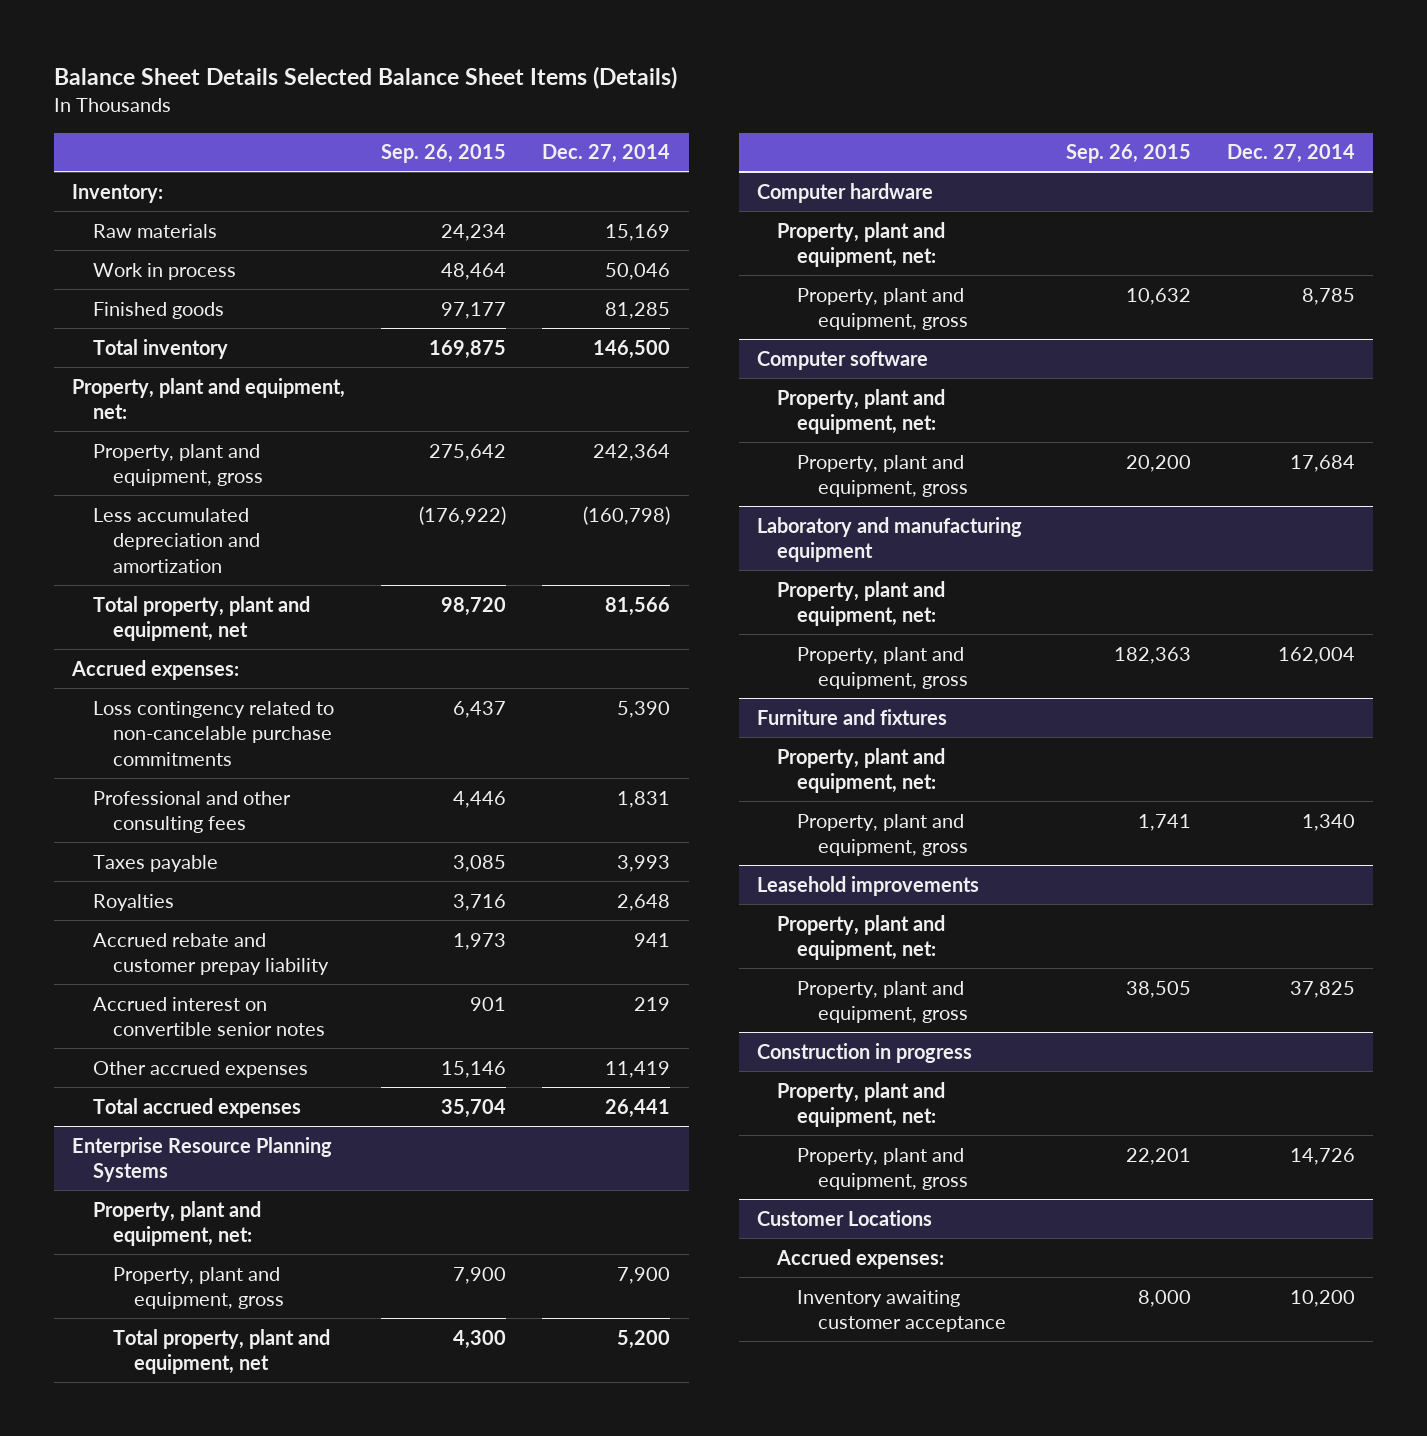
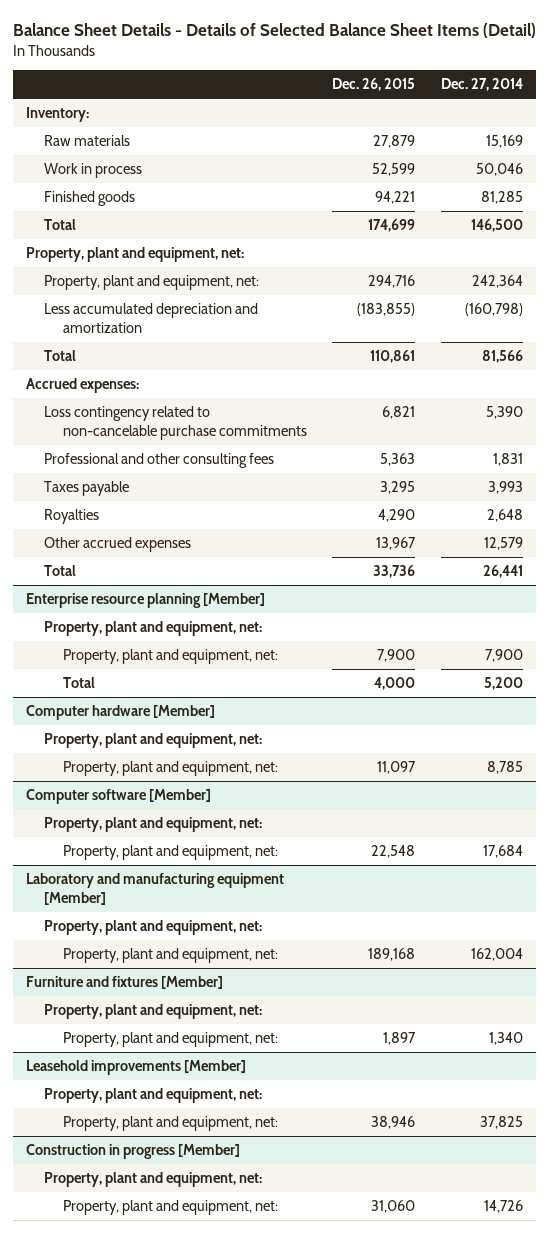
[54,66,678,90] Balance Sheet Details Selected Balance Sheet Items (Details) -> [12,22,536,38] Balance Sheet Details - Details of Selected Balance Sheet Items (Detail)
[381,144,507,164] Sep. 26, 2015 -> none
none -> [332,78,416,92] Dec. 26, 2015
[92,338,228,359] Total inventory -> [44,219,77,231] Total
[92,443,264,487] Property, plant and equipment, gross -> [44,275,260,291] Property, plant and equipment, net:
[92,595,310,642] Total property, plant and equipment, net -> [44,350,77,362] Total
[92,932,330,976] Accrued rebate and customer prepay liability -> none
[92,996,326,1037] Accrued interest on convertible senior notes -> none
[605,1060,671,1078] 11,419 -> [484,537,524,551] 12,579
[92,1097,301,1118] Total accrued expenses -> [44,565,77,577] Total
[72,1136,333,1183] Enterprise Resource Planning Systems -> [25,593,265,609] Enterprise resource planning [Member]
[113,1266,284,1310] Property, plant and equipment, gross -> [62,649,278,665] Property, plant and equipment, net:
[113,1328,331,1375] Total property, plant and equipment, net -> [62,677,95,689] Total
[756,182,933,203] Computer hardware -> [25,705,215,721] Computer hardware [Member]
[797,287,968,331] Property, plant and equipment, gross -> [62,761,278,777] Property, plant and equipment, net:
[756,350,928,370] Computer software -> [25,789,211,805] Computer software [Member]
[797,454,968,498] Property, plant and equipment, gross -> [62,845,278,861] Property, plant and equipment, net:
[756,516,1022,563] Laboratory and manufacturing equipment -> [25,873,284,905] Laboratory and manufacturing equipment [Member]
[797,646,968,690] Property, plant and equipment, gross -> [62,948,278,964] Property, plant and equipment, net:
[756,708,947,725] Furniture and fixtures -> [25,976,223,990] Furniture and fixtures [Member]
[797,813,968,857] Property, plant and equipment, gross -> [62,1032,278,1048] Property, plant and equipment, net:
[756,875,979,896] Leasehold improvements -> [25,1060,246,1076] Leasehold improvements [Member]
[797,980,968,1024] Property, plant and equipment, gross -> [62,1116,278,1132] Property, plant and equipment, net:
[756,1042,972,1063] Construction in progress -> [25,1144,240,1160] Construction in progress [Member]
[756,1209,932,1226] Customer Locations -> none
[776,1248,945,1269] Accrued expenses: -> none
[797,1289,1006,1333] Inventory awaiting customer acceptance -> none
[797,1147,968,1191] Property, plant and equipment, gross -> [62,1200,278,1216] Property, plant and equipment, net:

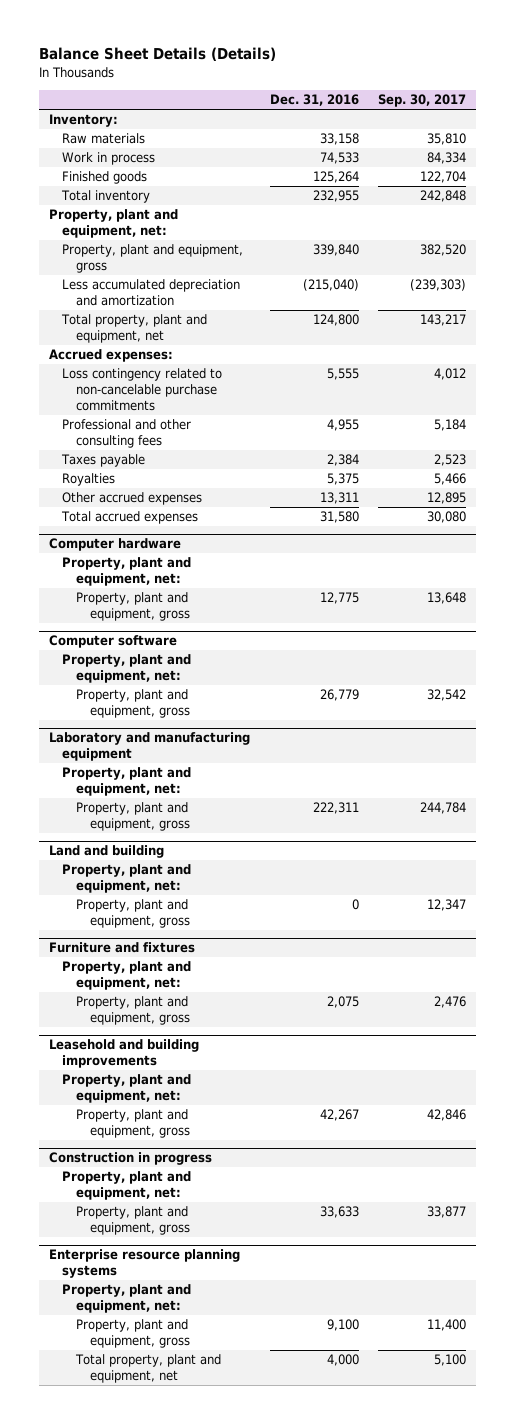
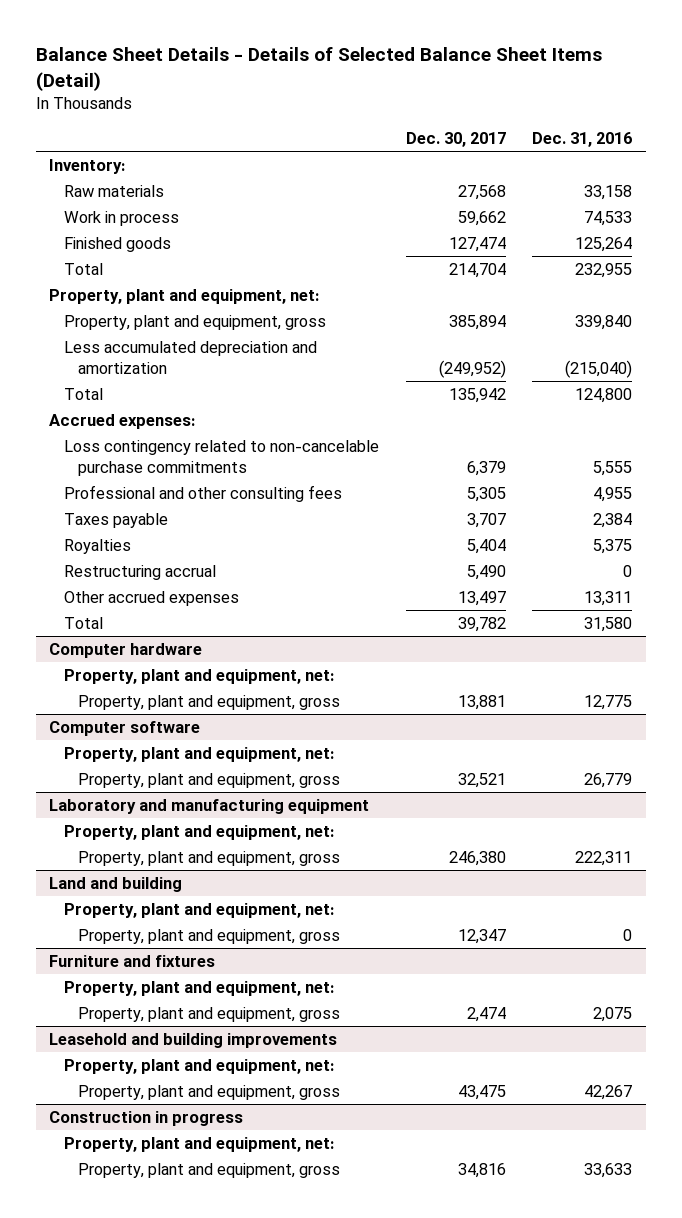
[38,47,276,62] Balance Sheet Details (Details) -> [35,47,602,91] Balance Sheet Details - Details of Selected Balance Sheet Items (Detail)
[378,94,467,108] Sep. 30, 2017 -> none
none -> [405,132,506,148] Dec. 30, 2017
[61,190,151,204] Total inventory -> [63,262,103,275] Total
[61,314,208,344] Total property, plant and equipment, net -> [63,387,103,400] Total
none -> [63,564,216,580] Restructuring accrual
[61,511,199,525] Total accrued expenses -> [63,616,103,629] Total
[48,1249,240,1279] Enterprise resource planning systems -> none
[62,1284,192,1314] Property, plant and equipment, net: -> none
[76,1319,190,1349] Property, plant and equipment, gross -> none
[75,1354,222,1384] Total property, plant and equipment, net -> none

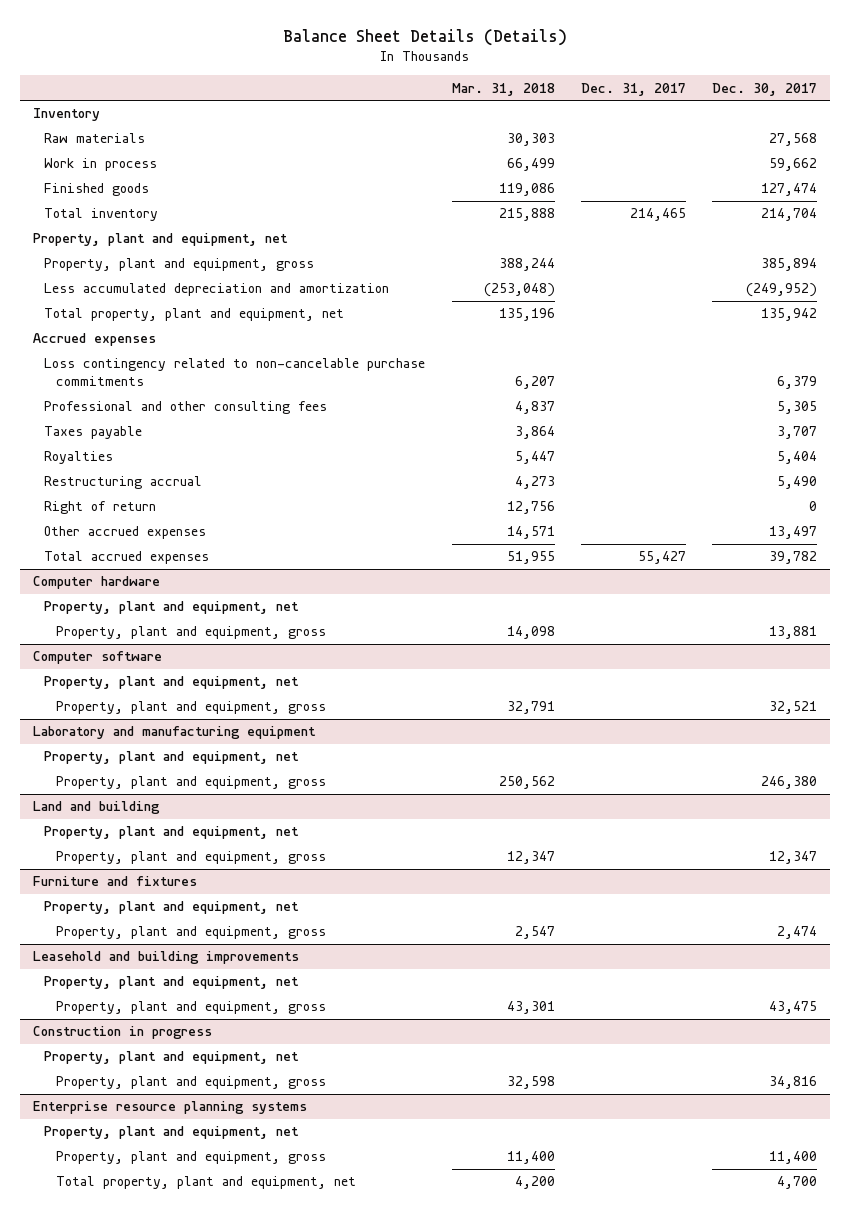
[35,47,602,91] Balance Sheet Details - Details of Selected Balance Sheet Items (Detail) -> [283,28,568,46] Balance Sheet Details (Details)
[532,132,633,148] Dec. 31, 2016 -> none
none -> [451,82,555,96] Mar. 31, 2018
none -> [580,82,686,96] Dec. 31, 2017
[49,158,126,174] Inventory: -> [33,108,101,122] Inventory
[63,262,103,275] Total -> [44,208,159,222] Total inventory
[49,288,320,304] Property, plant and equipment, net: -> [33,233,289,247] Property, plant and equipment, net
[63,387,103,400] Total -> [44,308,345,322] Total property, plant and equipment, net
[49,413,196,429] Accrued expenses: -> [33,333,157,347] Accrued expenses
none -> [44,501,157,515] Right of return
[63,616,103,629] Total -> [44,551,210,565] Total accrued expenses
[63,668,334,684] Property, plant and equipment, net: -> [44,601,300,615] Property, plant and equipment, net
[63,746,334,762] Property, plant and equipment, net: -> [44,676,300,690] Property, plant and equipment, net
[63,824,334,840] Property, plant and equipment, net: -> [44,751,300,765] Property, plant and equipment, net
[63,902,334,918] Property, plant and equipment, net: -> [44,826,300,840] Property, plant and equipment, net
[63,980,334,996] Property, plant and equipment, net: -> [44,901,300,915] Property, plant and equipment, net
[63,1058,334,1074] Property, plant and equipment, net: -> [44,976,300,990] Property, plant and equipment, net
[63,1136,334,1152] Property, plant and equipment, net: -> [44,1051,300,1065] Property, plant and equipment, net
none -> [33,1101,308,1115] Enterprise resource planning systems
none -> [44,1126,300,1140] Property, plant and equipment, net
none -> [55,1151,326,1165] Property, plant and equipment, gross
none -> [55,1176,356,1190] Total property, plant and equipment, net

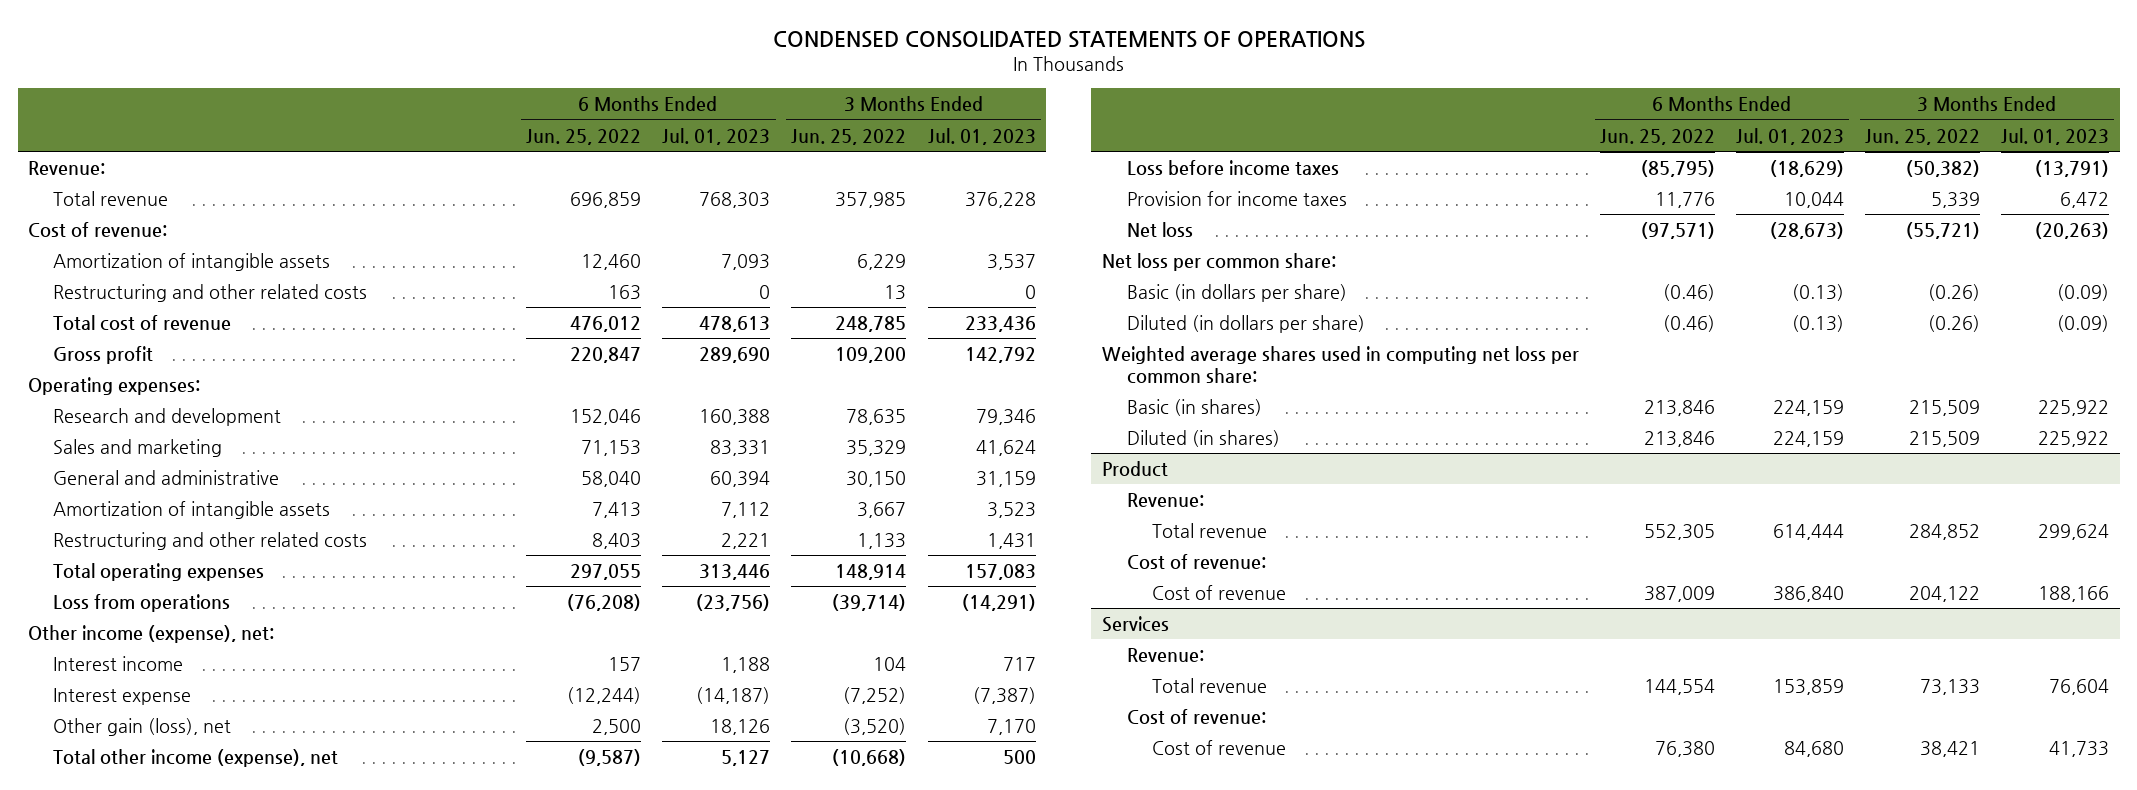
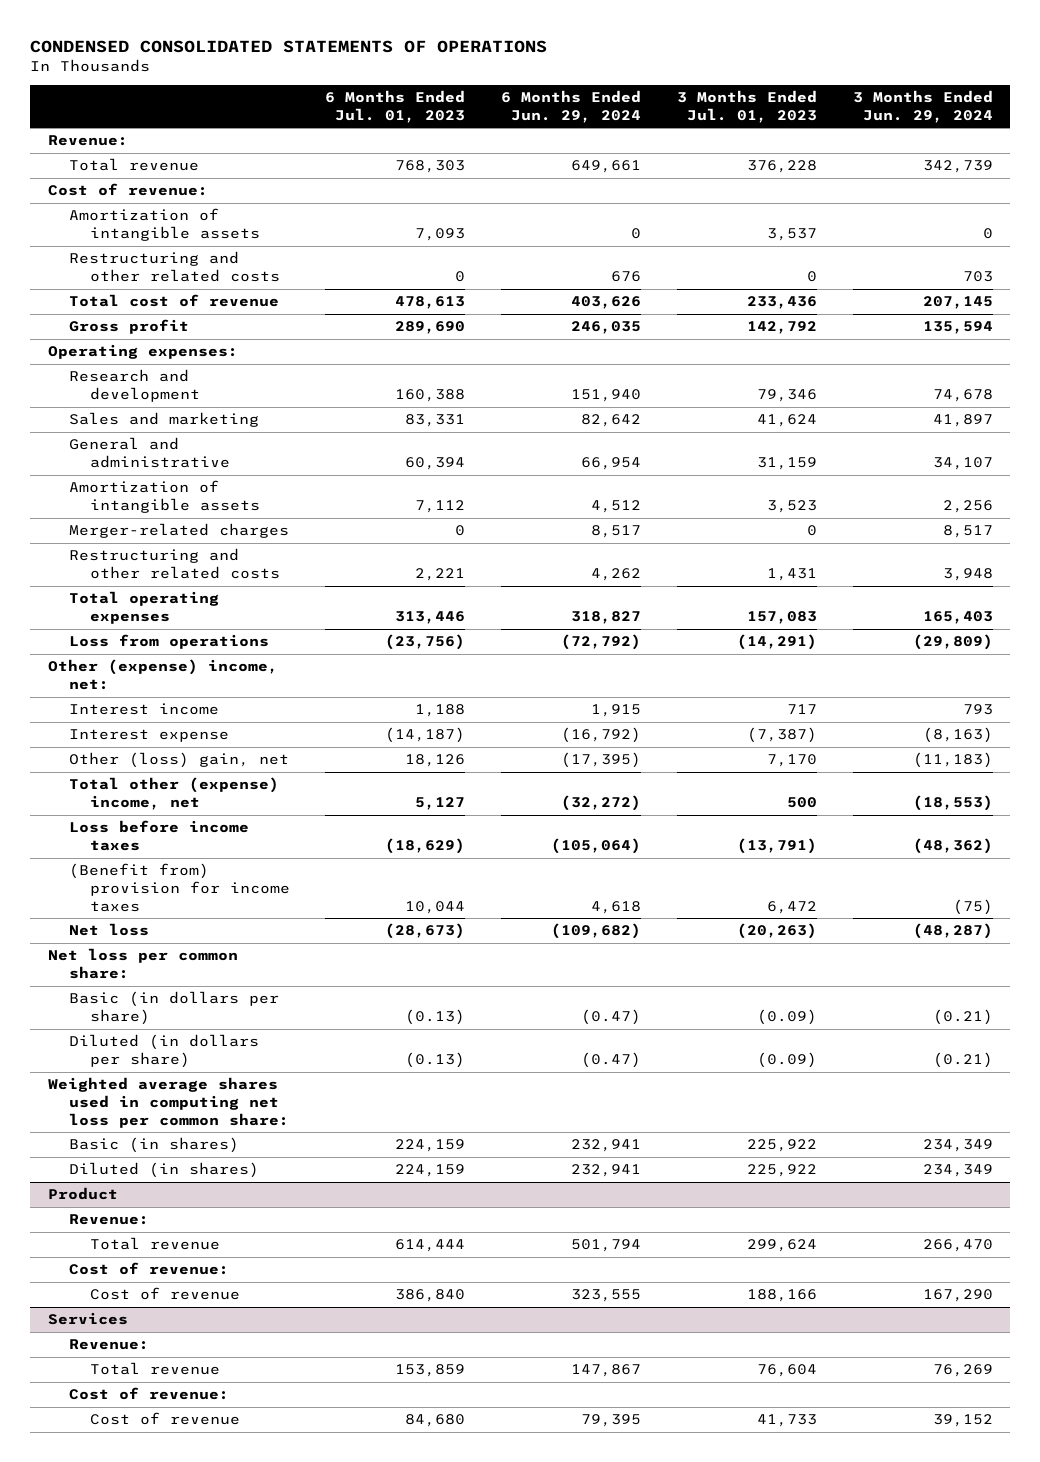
[526,128,642,145] Jun. 25, 2022 -> none
[791,128,907,145] Jun. 25, 2022 -> none
none -> [501,89,642,123] 6 Months Ended Jun. 29, 2024
none -> [852,89,993,123] 3 Months Ended Jun. 29, 2024
none -> [68,523,289,539] Merger-related charges
[28,625,275,644] Other income (expense), net: -> [47,659,278,691] Other (expense) income, net:
[53,718,232,737] Other gain (loss), net -> [68,752,289,769] Other (loss) gain, net
[53,749,339,768] Total other income (expense), net -> [68,777,279,811] Total other (expense) income, net
[1127,191,1348,207] Provision for income taxes -> [68,863,290,912] (Benefit from) provision for income taxes

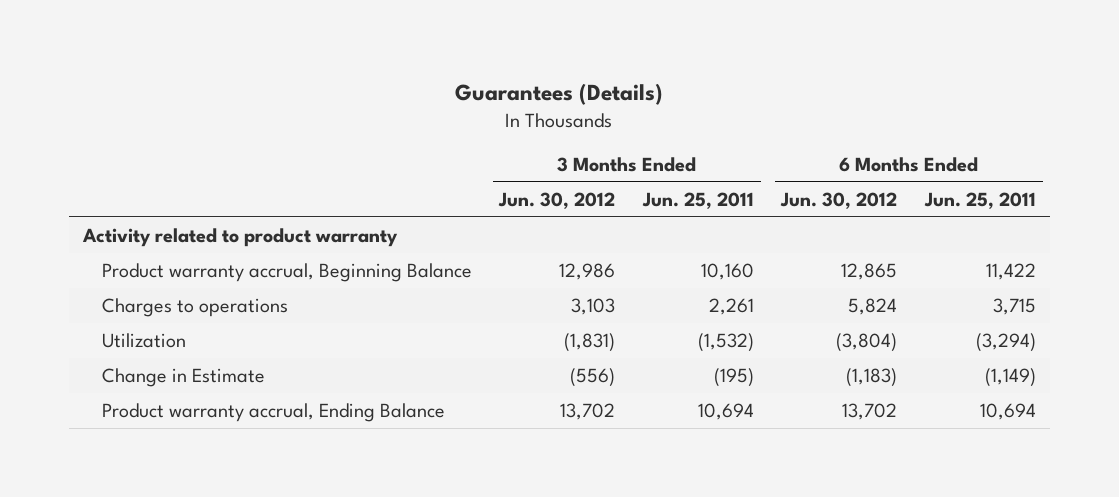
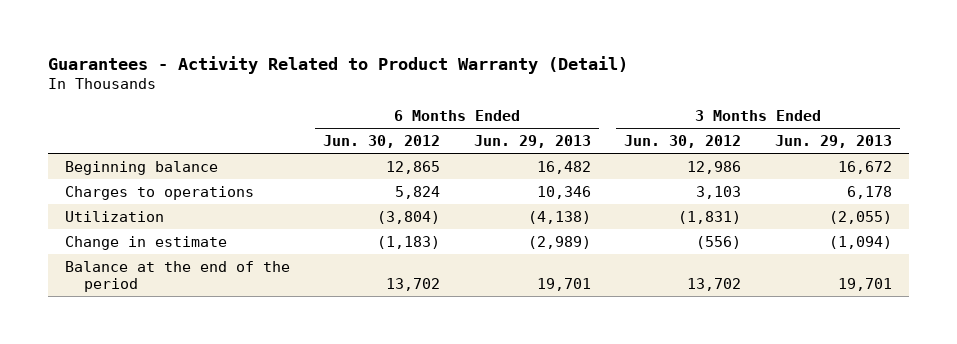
[455,82,664,105] Guarantees (Details) -> [47,56,628,75] Guarantees - Activity Related to Product Warranty (Detail)
[641,191,754,209] Jun. 25, 2011 -> none
[924,191,1037,209] Jun. 25, 2011 -> none
none -> [473,135,591,149] Jun. 29, 2013
none -> [774,135,892,149] Jun. 29, 2013
[81,228,398,248] Activity related to product warranty -> none
[101,263,472,283] Product warranty accrual, Beginning Balance -> [64,160,218,175] Beginning balance
[101,368,265,388] Change in Estimate -> [64,235,227,250] Change in estimate
[101,403,445,423] Product warranty accrual, Ending Balance -> [64,260,290,292] Balance at the end of the period

